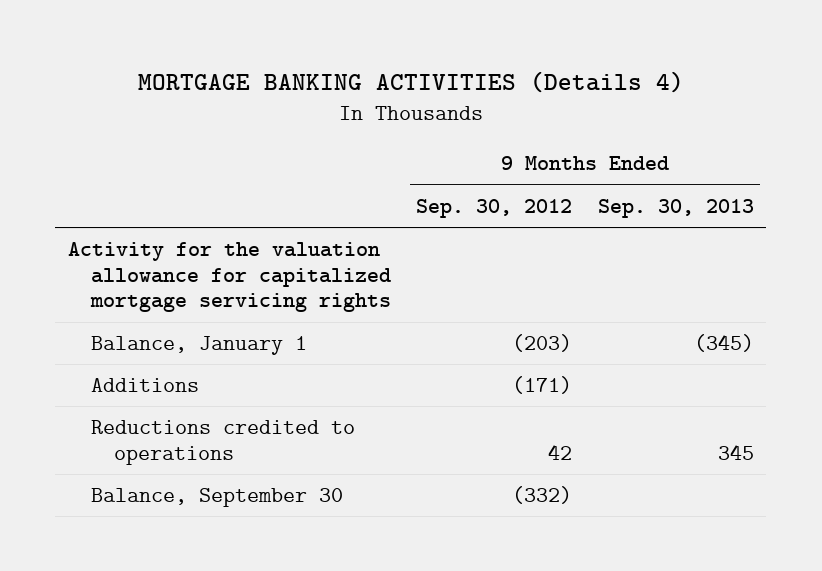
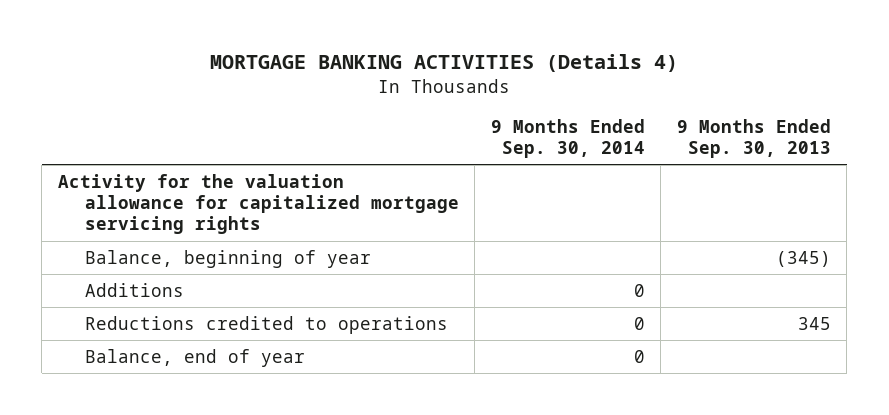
[416,198,573,218] Sep. 30, 2012 -> none
none -> [490,118,645,159] 9 Months Ended Sep. 30, 2014
[91,335,308,355] Balance, January 1 -> [84,249,371,268] Balance, beginning of year
[91,487,344,507] Balance, September 30 -> [84,348,305,367] Balance, end of year

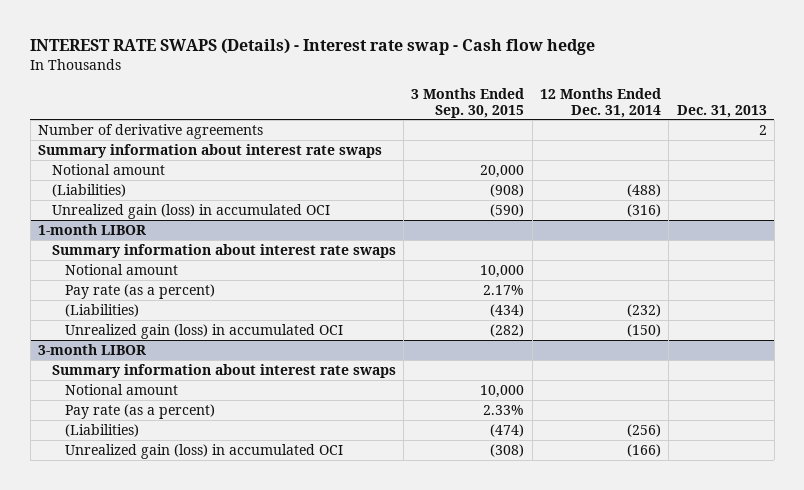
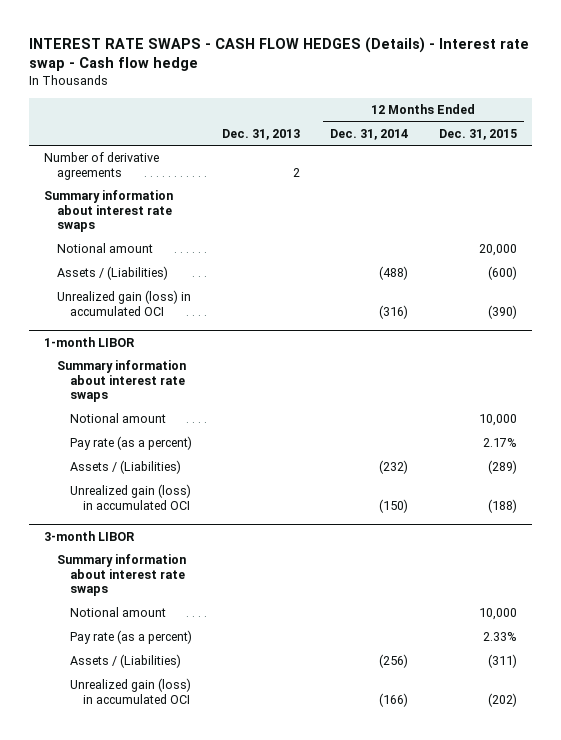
[30,38,596,56] INTEREST RATE SWAPS (Details) - Interest rate swap - Cash flow hedge -> [29,36,530,72] INTEREST RATE SWAPS - CASH FLOW HEDGES (Details) - Interest rate swap - Cash flow hedge
[411,87,525,118] 3 Months Ended Sep. 30, 2015 -> none
none -> [438,128,517,140] Dec. 31, 2015
[51,183,126,197] (Liabilities) -> [57,266,169,281] Assets / (Liabilities)
[65,303,140,317] (Liabilities) -> [69,460,181,475] Assets / (Liabilities)
[65,423,140,437] (Liabilities) -> [69,654,181,669] Assets / (Liabilities)

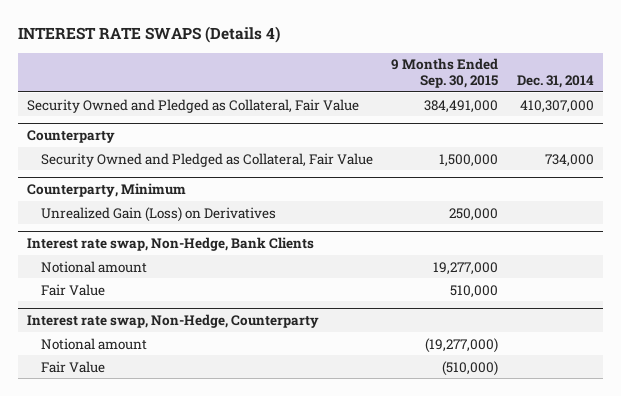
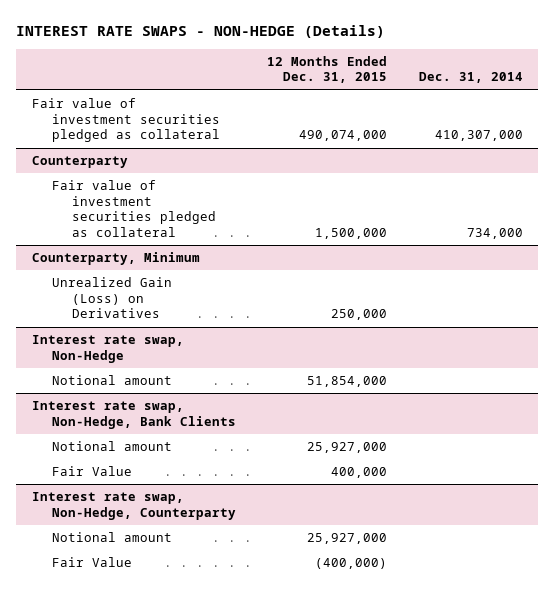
[17,25,280,43] INTEREST RATE SWAPS (Details 4) -> [16,24,386,38] INTEREST RATE SWAPS - NON-HEDGE (Details)
[391,58,499,89] 9 Months Ended Sep. 30, 2015 -> none
none -> [267,55,388,84] 12 Months Ended Dec. 31, 2015
[26,98,359,113] Security Owned and Pledged as Collateral, Fair Value -> [31,98,221,143] Fair value of investment securities pledged as collateral
[40,152,373,167] Security Owned and Pledged as Collateral, Fair Value -> [52,180,217,237] Fair value of investment securities pledged as collateral
none -> [31,335,184,363] Interest rate swap, Non-Hedge
none -> [52,375,173,386] Notional amount

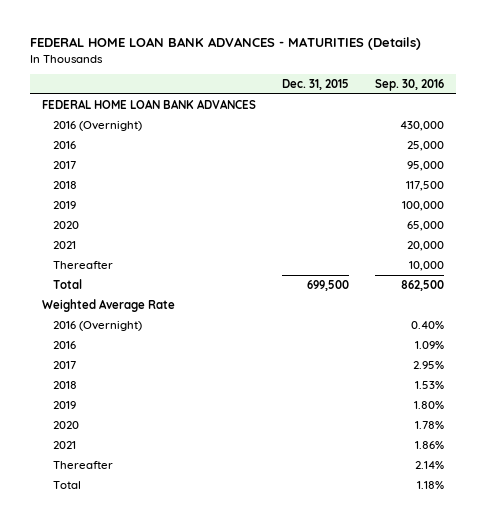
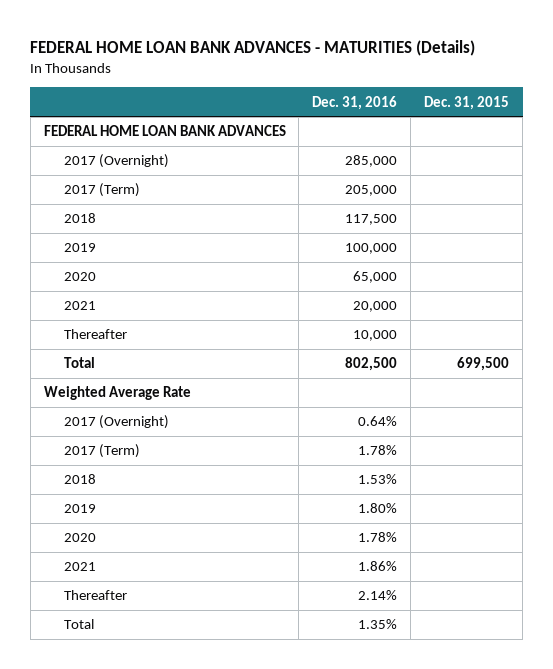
[374,78,444,91] Sep. 30, 2016 -> none
none -> [312,95,398,110] Dec. 31, 2016
[53,161,77,170] 2017 -> none
[53,121,143,132] 2016 (Overnight) -> [63,154,169,169] 2017 (Overnight)
[53,141,77,150] 2016 -> [63,183,140,198] 2017 (Term)
[53,361,77,370] 2017 -> none
[53,321,143,332] 2016 (Overnight) -> [63,415,169,430] 2017 (Overnight)
[53,341,77,350] 2016 -> [63,444,140,459] 2017 (Term)

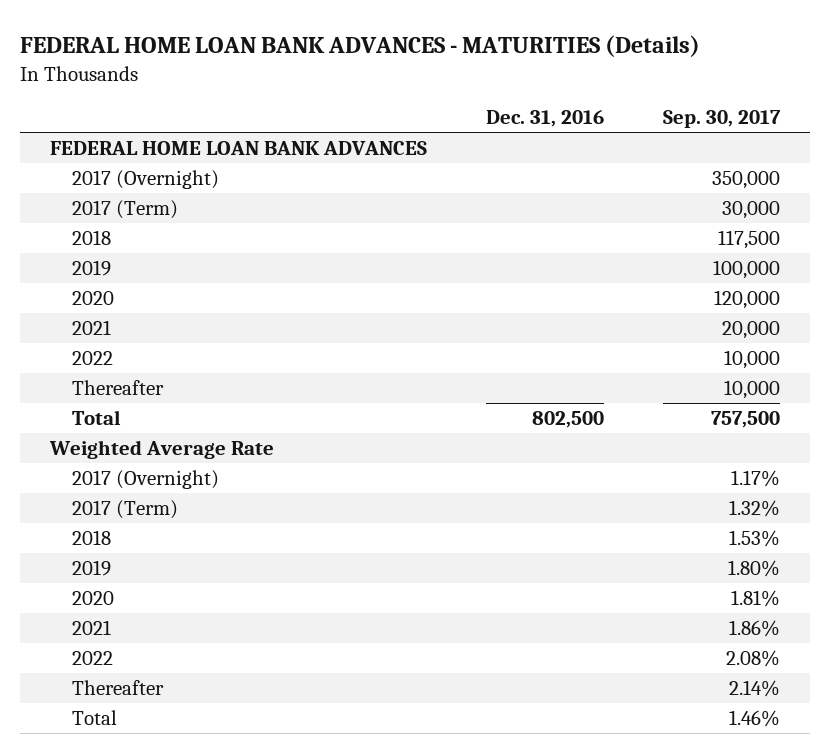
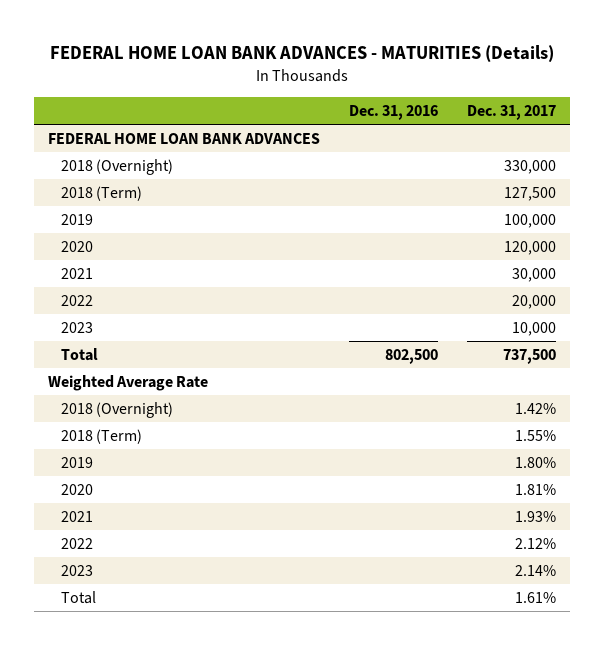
[663,110,782,129] Sep. 30, 2017 -> none
none -> [466,104,556,120] Dec. 31, 2017
[71,230,111,246] 2018 -> none
[71,170,219,190] 2017 (Overnight) -> [60,158,173,175] 2018 (Overnight)
[71,200,178,220] 2017 (Term) -> [60,185,142,201] 2018 (Term)
[71,380,164,396] Thereafter -> none
none -> [60,321,93,333] 2023
[71,530,111,546] 2018 -> none
[71,470,219,490] 2017 (Overnight) -> [60,401,173,418] 2018 (Overnight)
[71,500,178,520] 2017 (Term) -> [60,428,142,444] 2018 (Term)
[71,680,164,696] Thereafter -> none
none -> [60,564,93,576] 2023

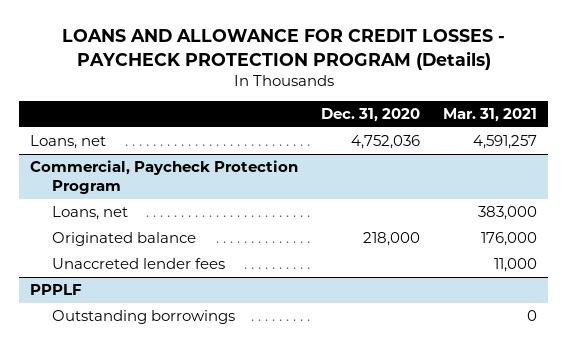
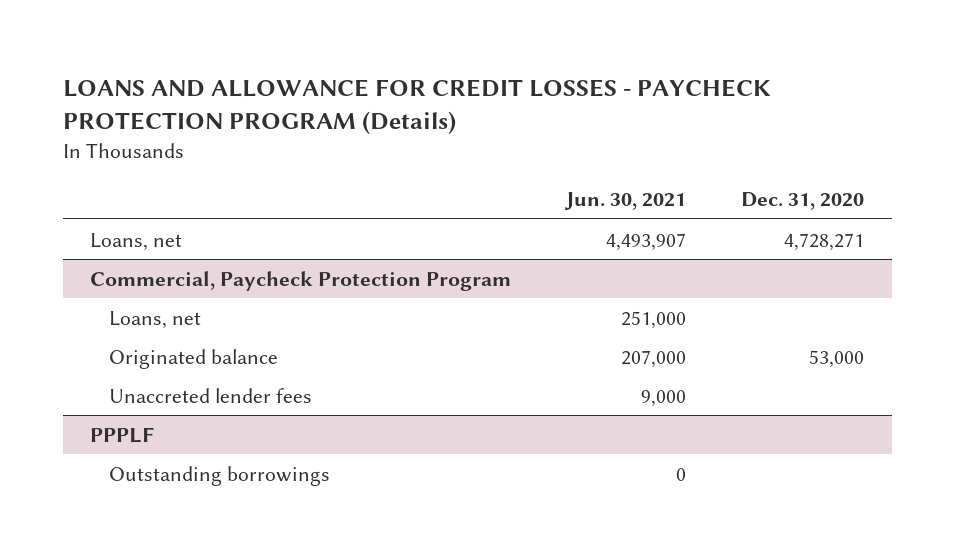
[442,108,537,123] Mar. 31, 2021 -> none
none -> [564,191,687,210] Jun. 30, 2021
[351,135,421,150] 4,752,036 -> [784,232,865,251] 4,728,271
[363,232,421,247] 218,000 -> [809,349,865,368] 53,000

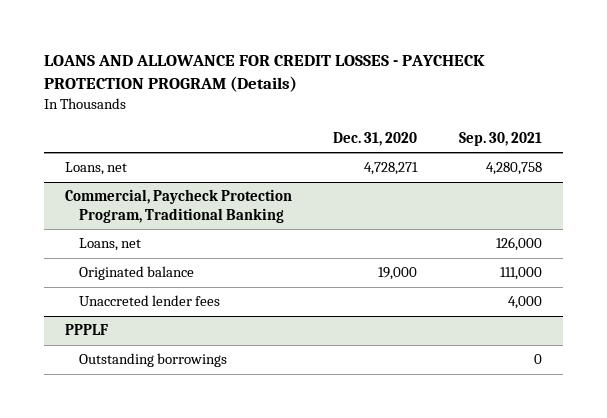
[564,191,687,210] Jun. 30, 2021 -> none
none -> [459,131,543,146] Sep. 30, 2021
[90,270,512,291] Commercial, Paycheck Protection Program -> [64,189,292,223] Commercial, Paycheck Protection Program, Traditional Banking
[809,349,865,368] 53,000 -> [378,267,418,281] 19,000

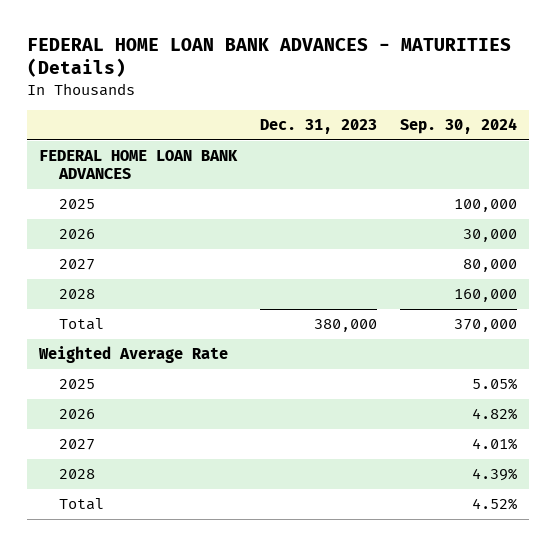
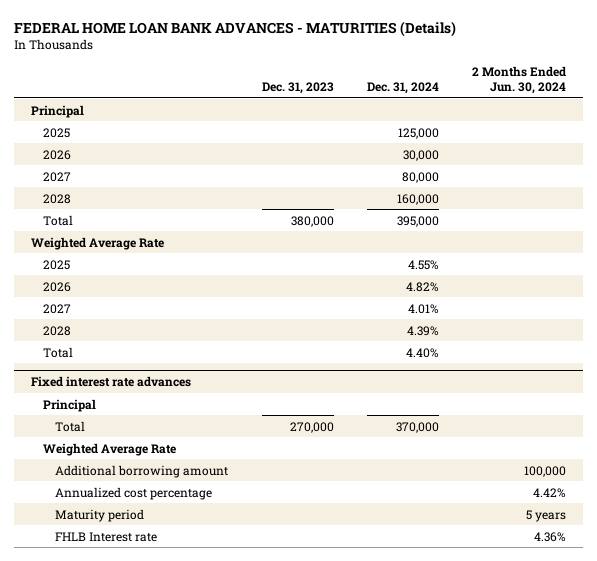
[400,118,518,135] Sep. 30, 2024 -> none
none -> [366,81,439,94] Dec. 31, 2024
none -> [472,66,567,94] 2 Months Ended Jun. 30, 2024
[38,150,238,180] FEDERAL HOME LOAN BANK ADVANCES -> none
none -> [30,104,84,118] Principal
none -> [30,375,191,387] Fixed interest rate advances
none -> [42,398,96,412] Principal
none -> [55,420,86,432] Total
none -> [42,442,176,456] Weighted Average Rate
none -> [55,464,229,478] Additional borrowing amount
none -> [55,486,213,500] Annualized cost percentage
none -> [55,508,145,522] Maturity period
none -> [55,531,158,542] FHLB Interest rate

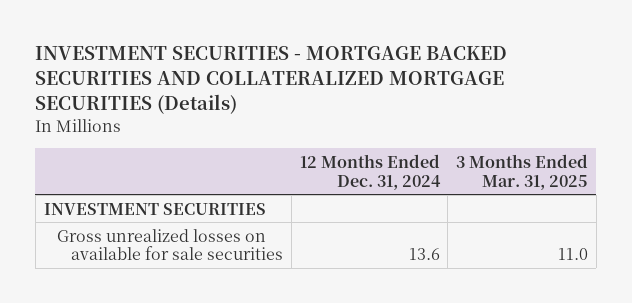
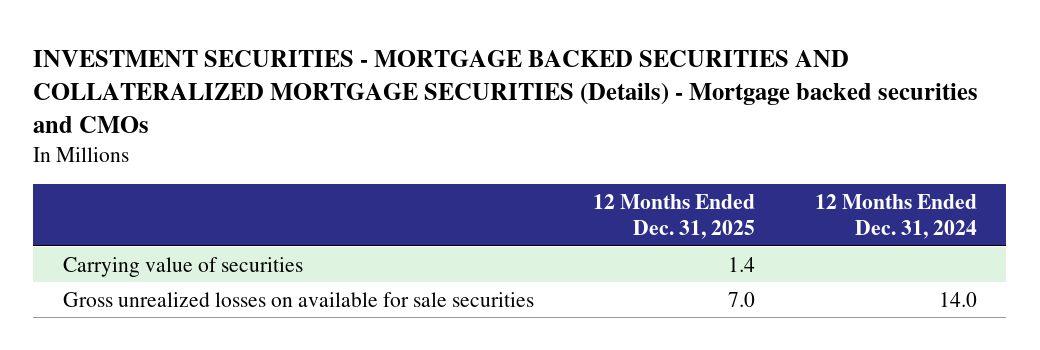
[35,46,508,115] INVESTMENT SECURITIES - MORTGAGE BACKED SECURITIES AND COLLATERALIZED MORTGAGE SECURITIES (Details) -> [33,49,979,134] INVESTMENT SECURITIES - MORTGAGE BACKED SECURITIES AND COLLATERALIZED MORTGAGE SECURITIES (Details) - Mortgage backed securities and CMOs
[455,153,588,190] 3 Months Ended Mar. 31, 2025 -> none
none -> [593,193,756,240] 12 Months Ended Dec. 31, 2025
[43,202,266,215] INVESTMENT SECURITIES -> none
none -> [62,256,303,277] Carrying value of securities
[408,248,440,261] 13.6 -> [938,291,977,307] 14.0

